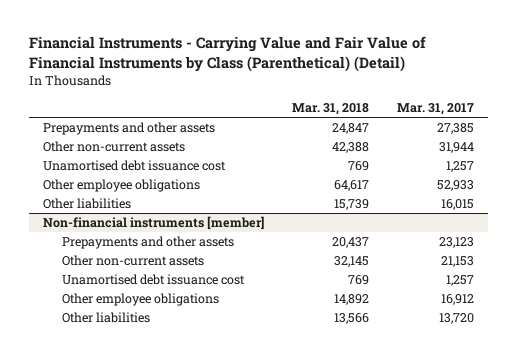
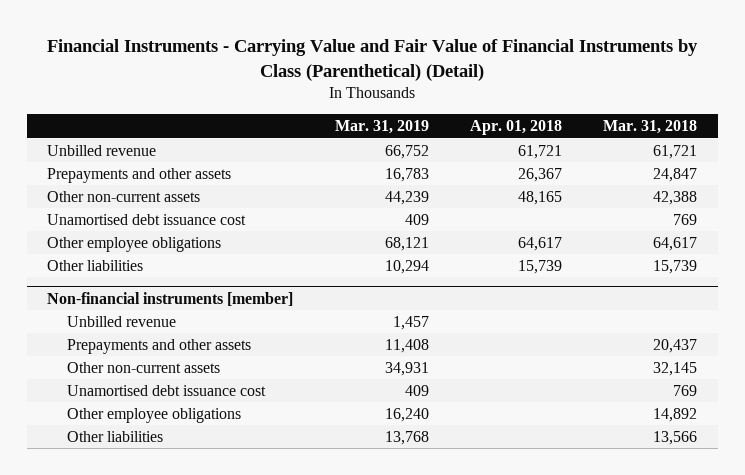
[396,103,474,116] Mar. 31, 2017 -> none
none -> [334,120,429,135] Mar. 31, 2019
none -> [470,120,563,136] Apr. 01, 2018
none -> [47,144,157,156] Unbilled revenue
none -> [66,315,176,327] Unbilled revenue

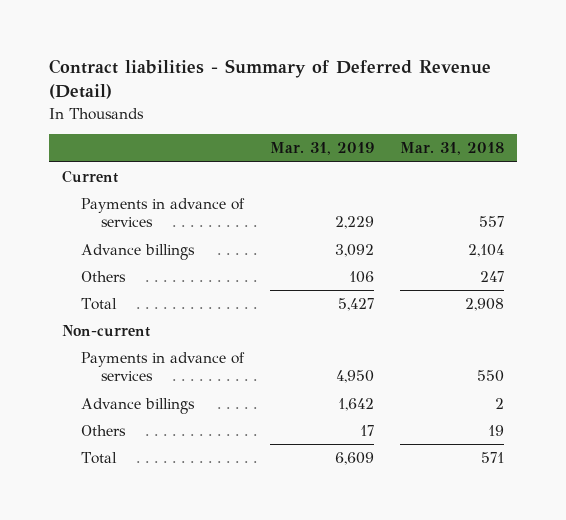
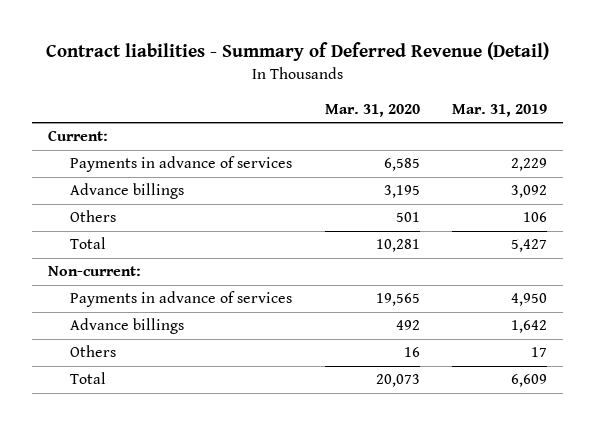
[400,142,505,156] Mar. 31, 2018 -> none
none -> [324,103,420,117] Mar. 31, 2020
[61,170,118,184] Current -> [48,130,109,142] Current:
[61,325,150,338] Non-current -> [48,266,142,277] Non-current:

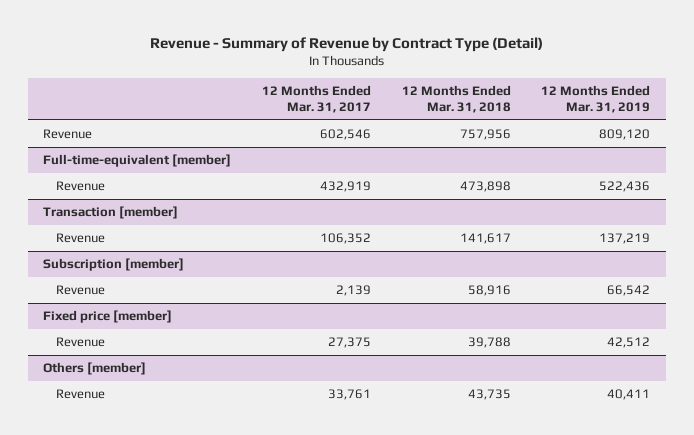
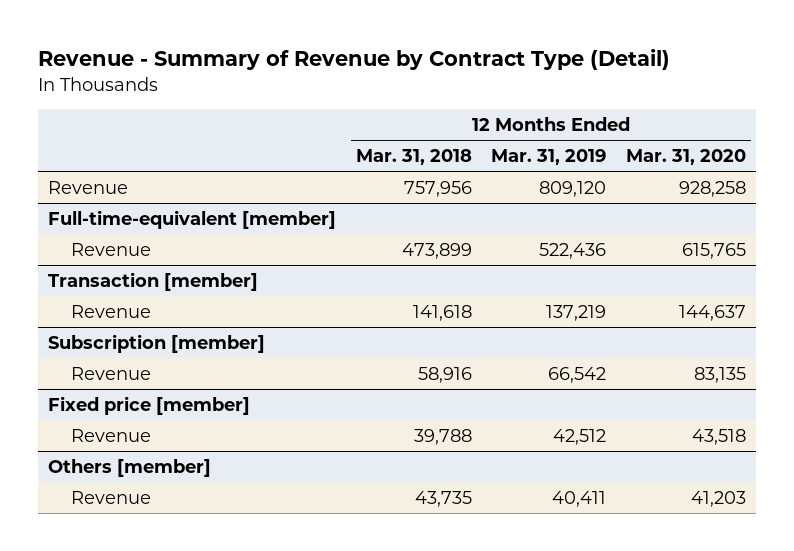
[261,84,371,114] 12 Months Ended Mar. 31, 2017 -> none
none -> [626,149,747,166] Mar. 31, 2020
[459,180,511,192] 473,898 -> [401,242,472,259] 473,899
[459,232,511,244] 141,617 -> [412,304,472,321] 141,618

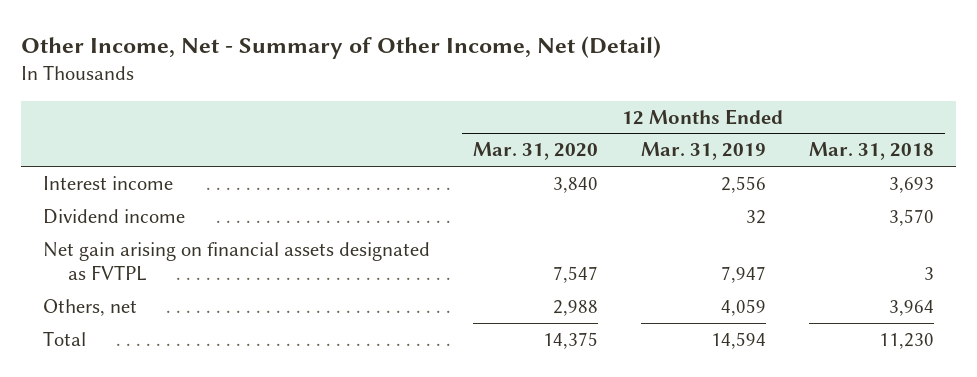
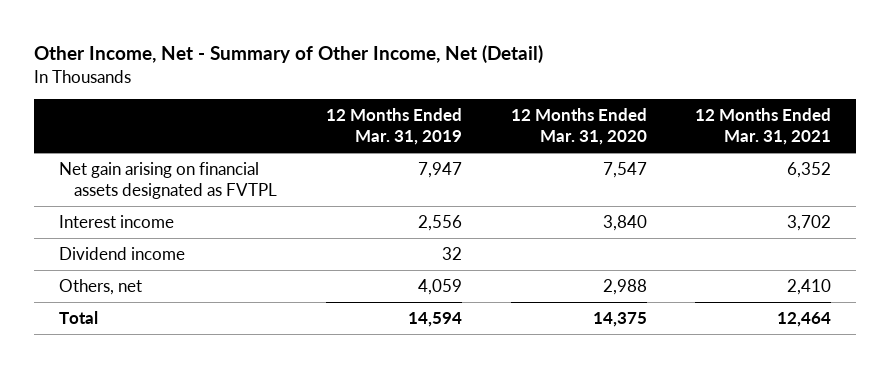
[808,142,934,161] Mar. 31, 2018 -> none
none -> [695,108,832,146] 12 Months Ended Mar. 31, 2021
[42,241,430,281] Net gain arising on financial assets designated as FVTPL -> [58,161,277,200] Net gain arising on financial assets designated as FVTPL

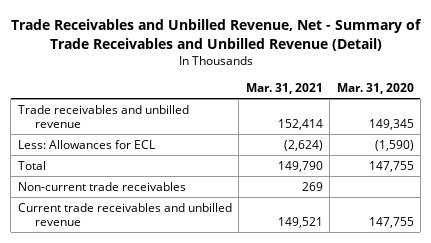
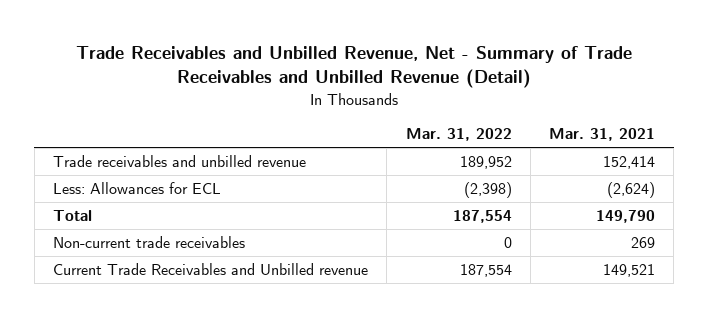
[336,83,414,95] Mar. 31, 2020 -> none
none -> [405,128,512,142] Mar. 31, 2022
[17,202,232,227] Current trade receivables and unbilled revenue -> [53,262,369,275] Current Trade Receivables and Unbilled revenue

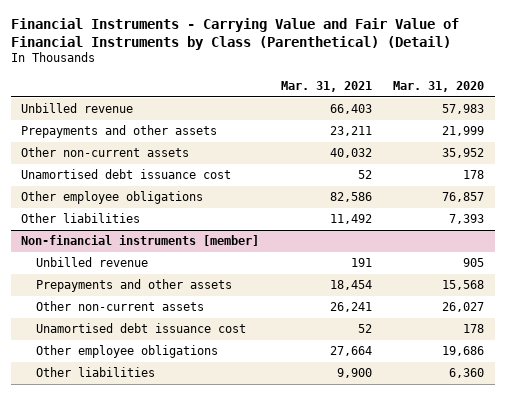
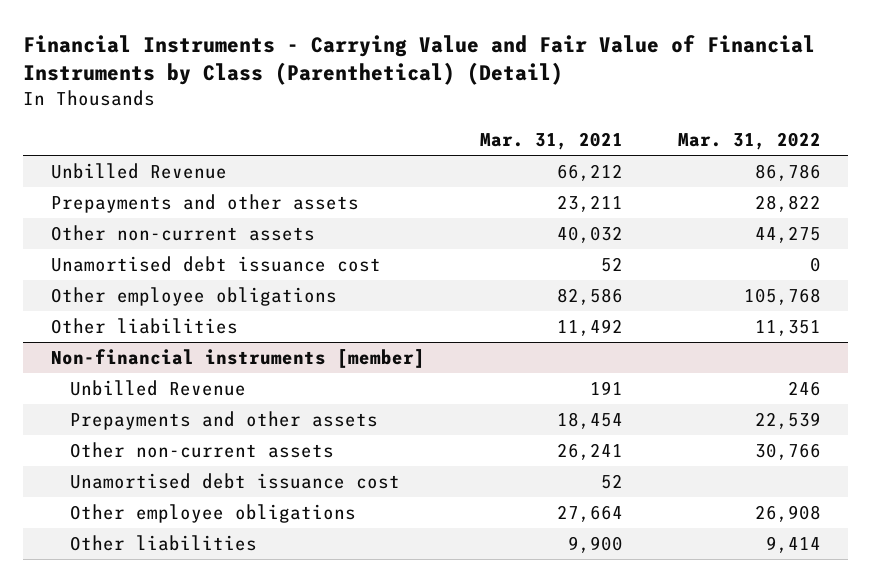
[393,80,485,92] Mar. 31, 2020 -> none
none -> [677,131,821,150] Mar. 31, 2022
[21,103,134,114] Unbilled revenue -> [50,163,227,180] Unbilled Revenue
[329,104,372,115] 66,403 -> [556,164,623,182] 66,212
[35,257,148,268] Unbilled revenue -> [70,380,247,397] Unbilled Revenue

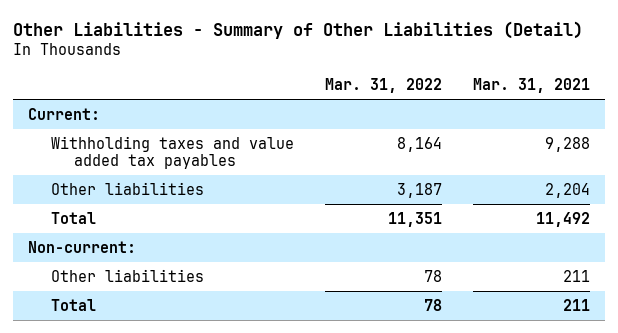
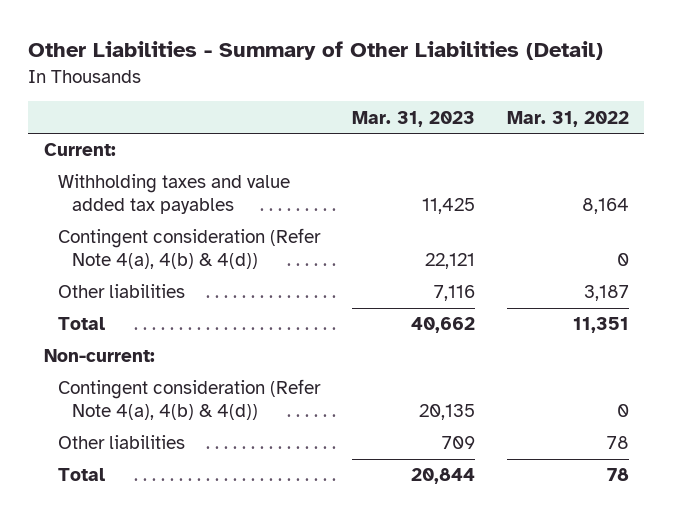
[472,77,590,93] Mar. 31, 2021 -> none
none -> [351,110,475,127] Mar. 31, 2023
none -> [58,228,322,269] Contingent consideration (Refer Note 4(a), 4(b) & 4(d))
none -> [58,379,322,420] Contingent consideration (Refer Note 4(a), 4(b) & 4(d))

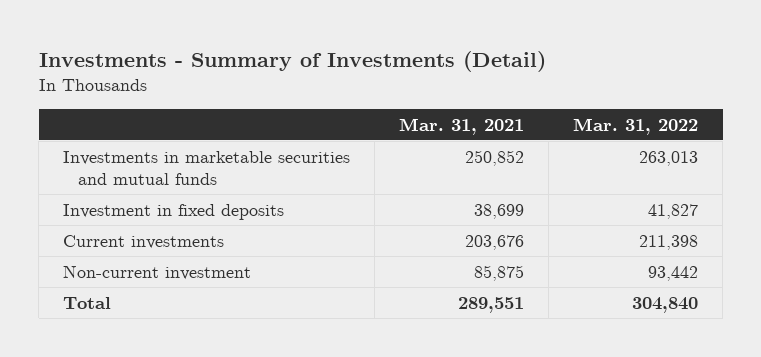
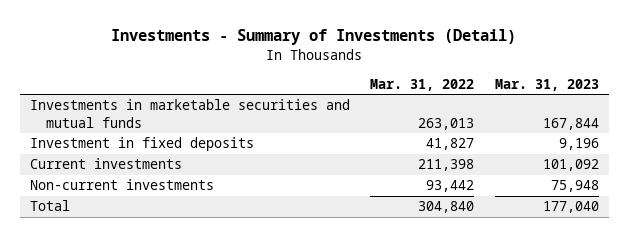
[399,117,525,135] Mar. 31, 2021 -> none
none -> [494,78,599,91] Mar. 31, 2023
[63,264,252,280] Non-current investment -> [30,179,215,191] Non-current investments

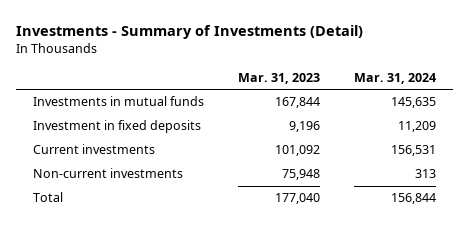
[370,78,475,91] Mar. 31, 2022 -> none
none -> [354,72,437,84] Mar. 31, 2024
[30,99,351,128] Investments in marketable securities and mutual funds -> [33,96,205,107] Investments in mutual funds

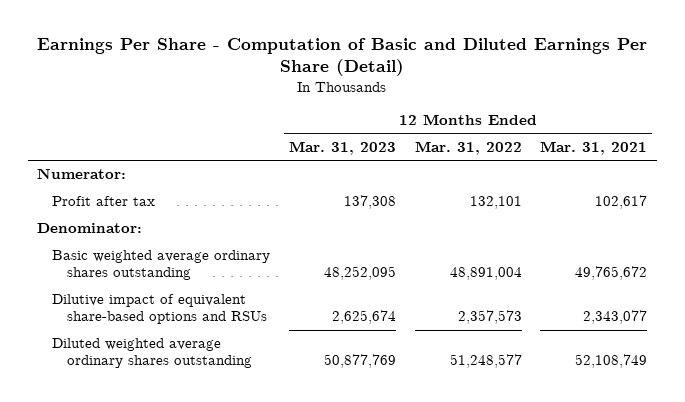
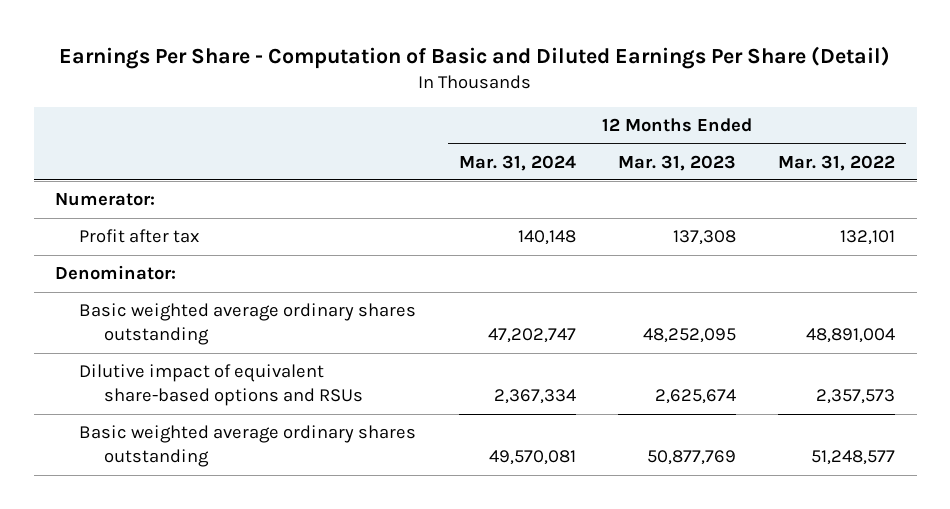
[540,140,648,155] Mar. 31, 2021 -> none
none -> [458,154,576,171] Mar. 31, 2024
[52,338,252,369] Diluted weighted average ordinary shares outstanding -> [79,425,417,468] Basic weighted average ordinary shares outstanding

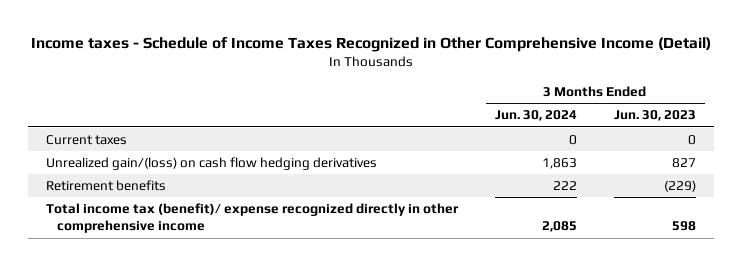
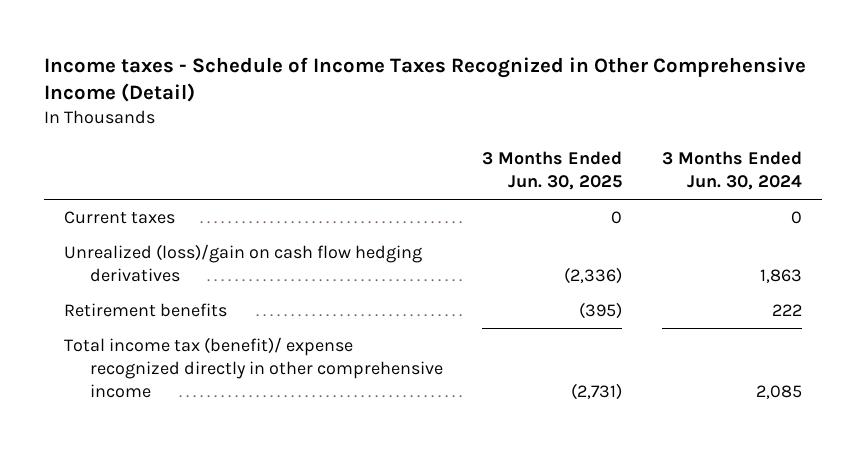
[613,110,696,122] Jun. 30, 2023 -> none
none -> [482,151,623,191] 3 Months Ended Jun. 30, 2025
[46,157,378,171] Unrealized gain/(loss) on cash flow hedging derivatives -> [63,244,422,282] Unrealized (loss)/gain on cash flow hedging derivatives

